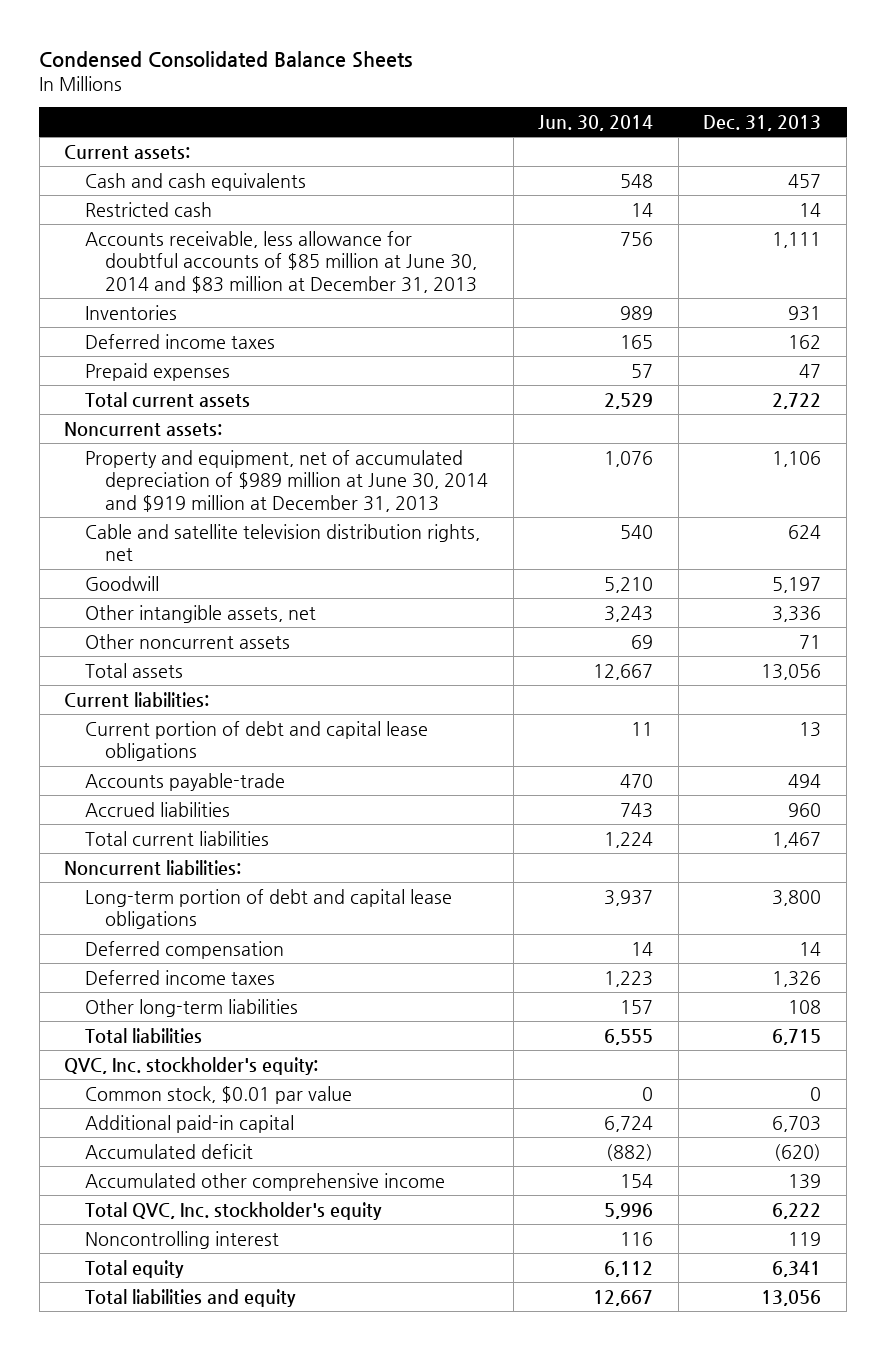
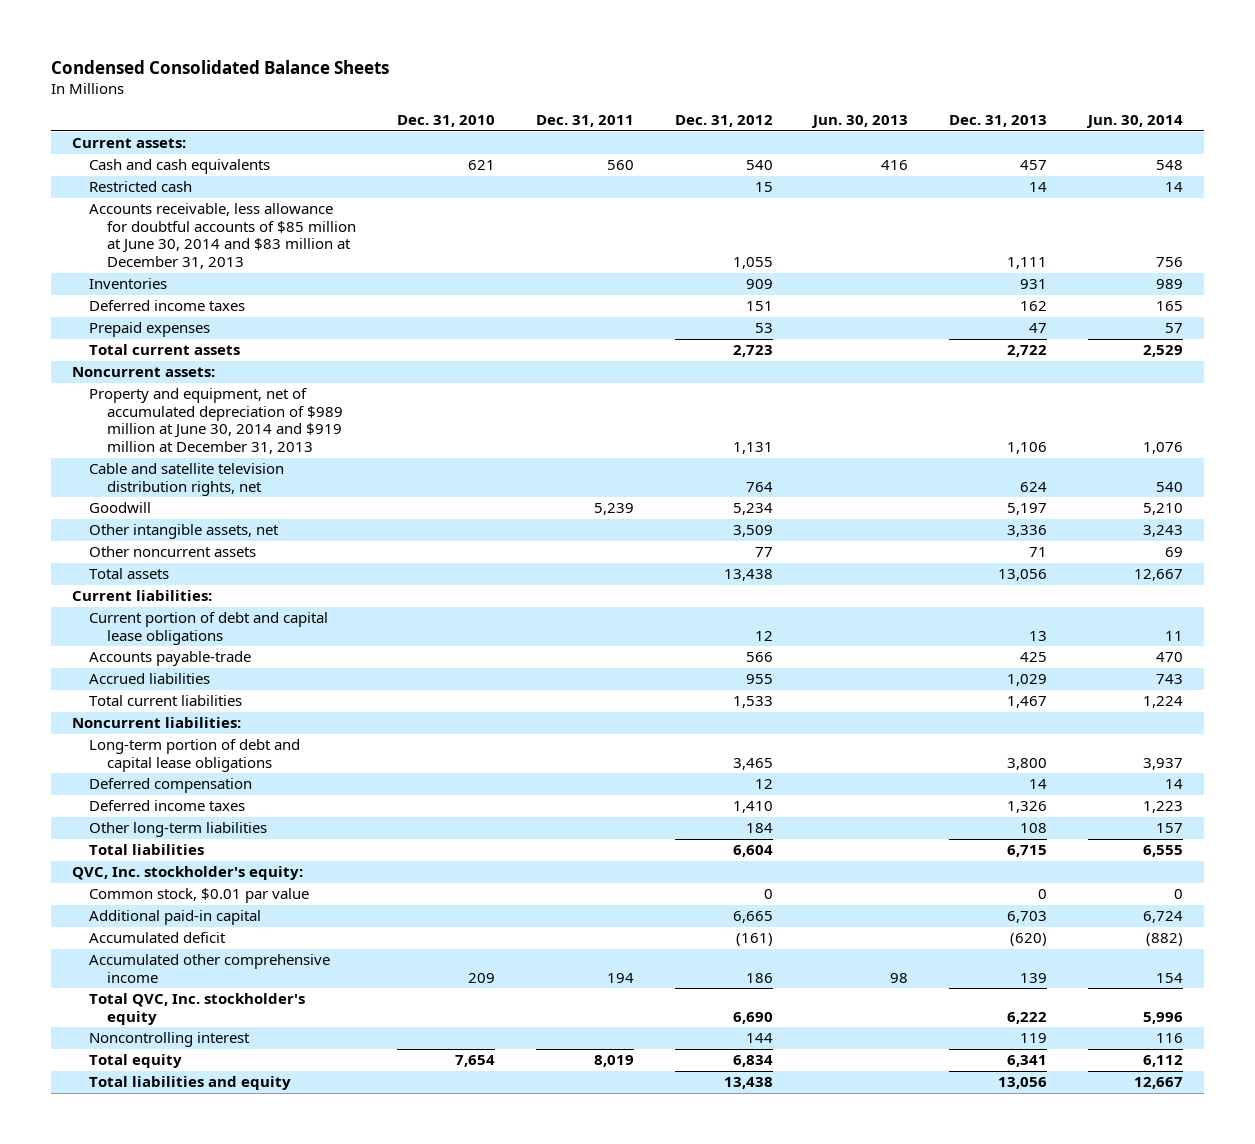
none -> [396,114,495,127] Dec. 31, 2010
none -> [535,114,634,127] Dec. 31, 2011
none -> [674,114,773,127] Dec. 31, 2012
none -> [811,114,909,128] Jun. 30, 2013
[788,773,822,788] 494 -> [1020,652,1048,663] 425
[788,802,822,817] 960 -> [1007,674,1048,687] 1,029

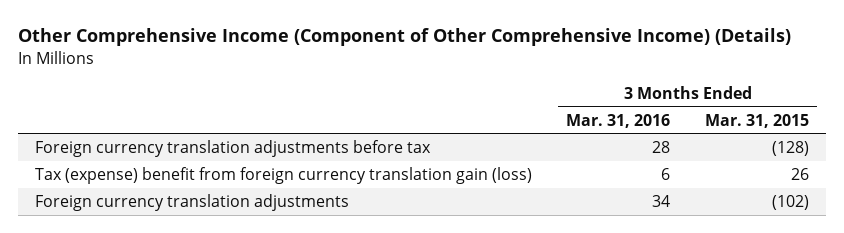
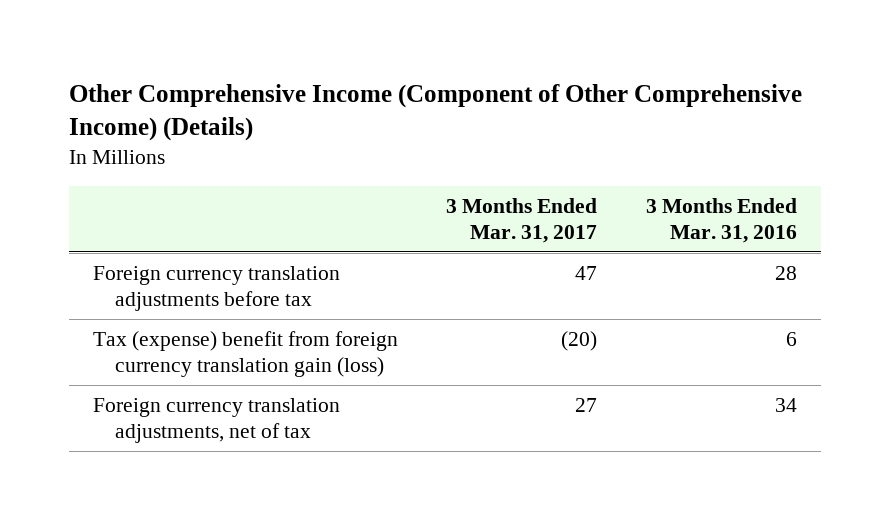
[704,113,809,128] Mar. 31, 2015 -> none
none -> [446,198,598,243] 3 Months Ended Mar. 31, 2017
[34,194,349,212] Foreign currency translation adjustments -> [92,398,340,443] Foreign currency translation adjustments, net of tax

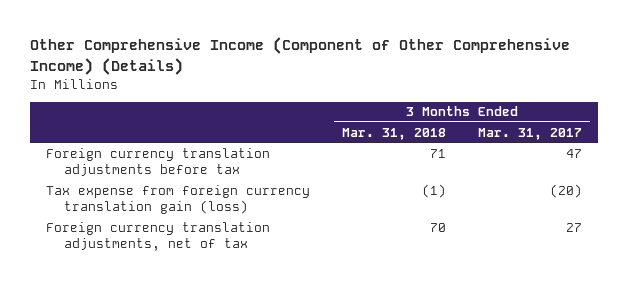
[645,198,797,243] 3 Months Ended Mar. 31, 2016 -> none
none -> [341,127,446,140] Mar. 31, 2018
[92,331,398,377] Tax (expense) benefit from foreign currency translation gain (loss) -> [45,184,310,215] Tax expense from foreign currency translation gain (loss)

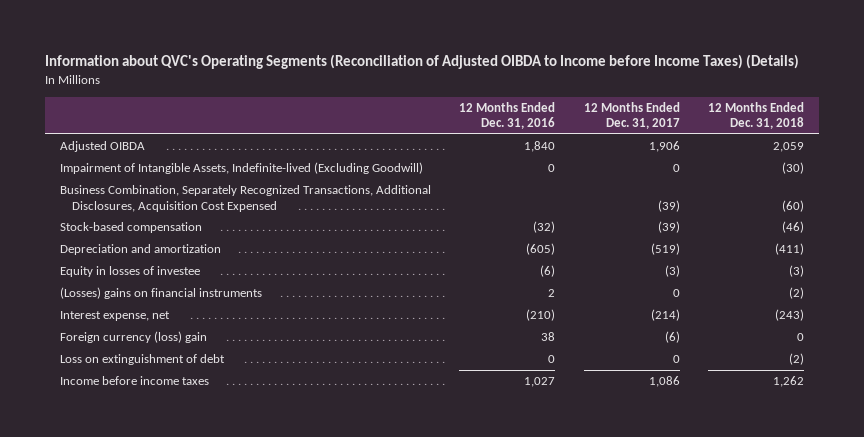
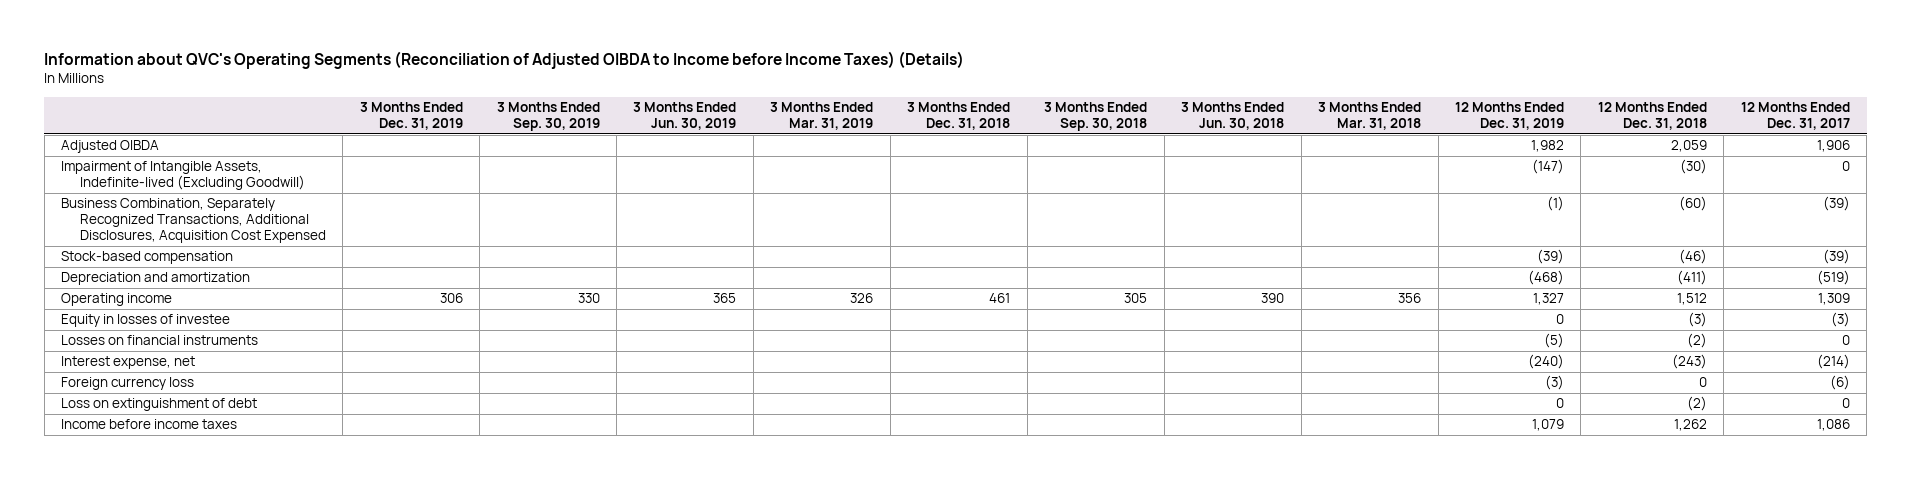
[459,101,556,130] 12 Months Ended Dec. 31, 2016 -> none
none -> [359,102,463,131] 3 Months Ended Dec. 31, 2019
none -> [496,102,600,132] 3 Months Ended Sep. 30, 2019
none -> [633,102,737,131] 3 Months Ended Jun. 30, 2019
none -> [770,102,874,131] 3 Months Ended Mar. 31, 2019
none -> [907,102,1011,131] 3 Months Ended Dec. 31, 2018
none -> [1044,102,1148,132] 3 Months Ended Sep. 30, 2018
none -> [1181,102,1285,131] 3 Months Ended Jun. 30, 2018
none -> [1318,102,1422,131] 3 Months Ended Mar. 31, 2018
none -> [1454,102,1564,131] 12 Months Ended Dec. 31, 2019
none -> [61,293,173,307] Operating income
[59,287,262,300] (Losses) gains on financial instruments -> [61,335,259,346] Losses on financial instruments
[59,331,207,344] Foreign currency (loss) gain -> [61,377,195,391] Foreign currency loss

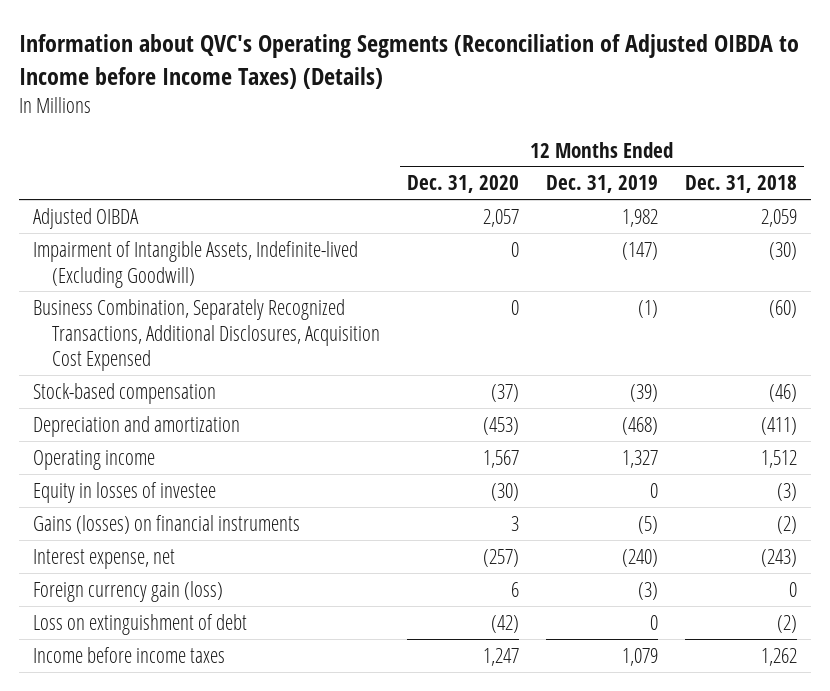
[359,102,463,131] 3 Months Ended Dec. 31, 2019 -> none
[496,102,600,132] 3 Months Ended Sep. 30, 2019 -> none
[633,102,737,131] 3 Months Ended Jun. 30, 2019 -> none
[770,102,874,131] 3 Months Ended Mar. 31, 2019 -> none
[907,102,1011,131] 3 Months Ended Dec. 31, 2018 -> none
[1044,102,1148,132] 3 Months Ended Sep. 30, 2018 -> none
[1181,102,1285,131] 3 Months Ended Jun. 30, 2018 -> none
[1318,102,1422,131] 3 Months Ended Mar. 31, 2018 -> none
[1740,102,1850,131] 12 Months Ended Dec. 31, 2017 -> none
none -> [406,175,519,194] Dec. 31, 2020
[61,335,259,346] Losses on financial instruments -> [33,514,301,534] Gains (losses) on financial instruments
[61,377,195,391] Foreign currency loss -> [33,580,224,602] Foreign currency gain (loss)

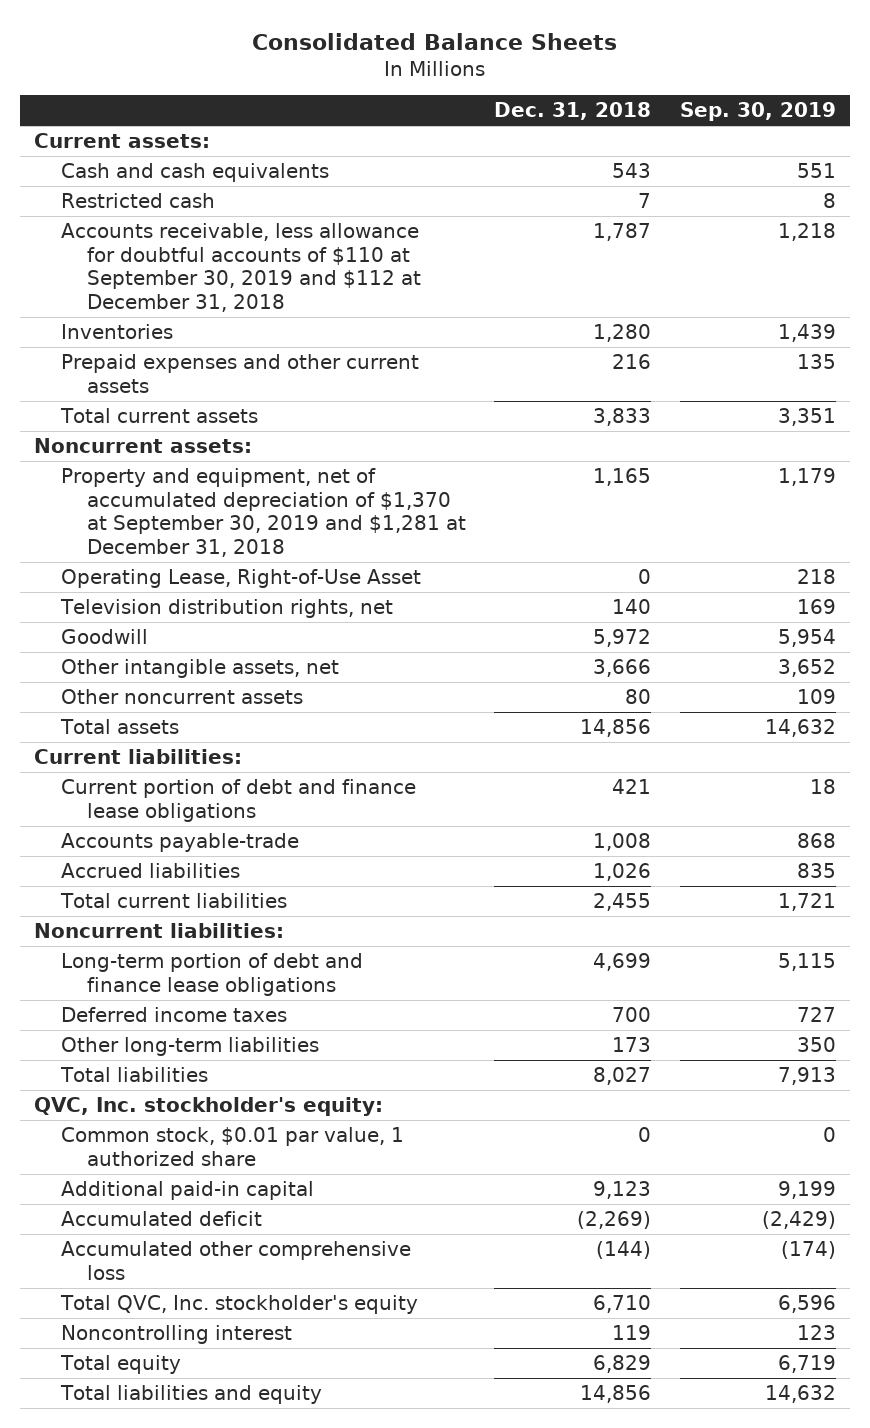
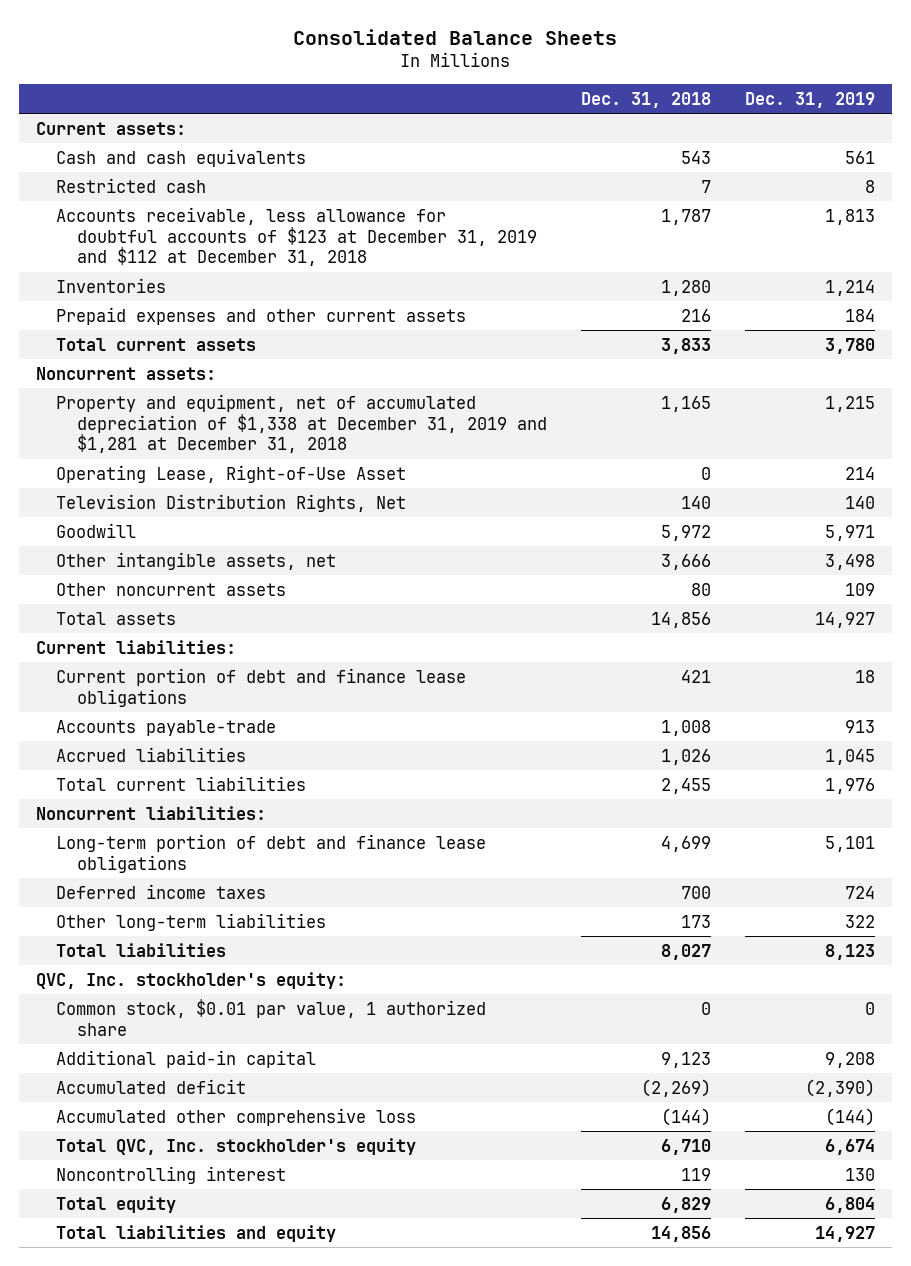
[679,102,836,122] Sep. 30, 2019 -> none
none -> [744,92,875,109] Dec. 31, 2019
[60,222,422,313] Accounts receivable, less allowance for doubtful accounts of $110 at September 30, 2019 and $112 at December 31, 2018 -> [56,206,538,267] Accounts receivable, less allowance for doubtful accounts of $123 at December 31, 2019 and $112 at December 31, 2018
[60,467,467,558] Property and equipment, net of accumulated depreciation of $1,370 at September 30, 2019 and $1,281 at December 31, 2018 -> [56,393,548,454] Property and equipment, net of accumulated depreciation of $1,338 at December 31, 2019 and $1,281 at December 31, 2018
[59,598,393,618] Television distribution rights, net -> [56,493,407,512] Television Distribution Rights, Net

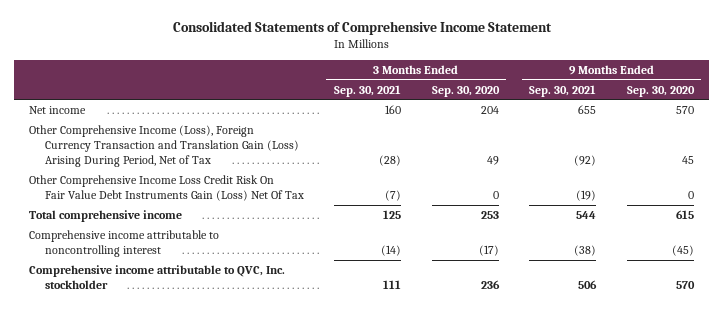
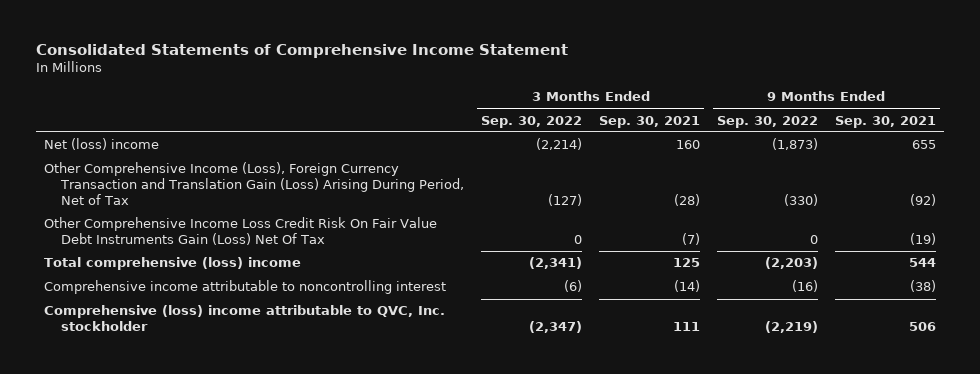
[431,85,500,97] Sep. 30, 2020 -> none
[626,85,695,97] Sep. 30, 2020 -> none
none -> [481,115,583,128] Sep. 30, 2022
none -> [716,115,818,128] Sep. 30, 2022
[29,105,87,114] Net income -> [44,138,160,151] Net (loss) income
[29,209,183,222] Total comprehensive income -> [44,257,302,271] Total comprehensive (loss) income
[29,264,286,290] Comprehensive income attributable to QVC, Inc. stockholder -> [44,305,446,332] Comprehensive (loss) income attributable to QVC, Inc. stockholder

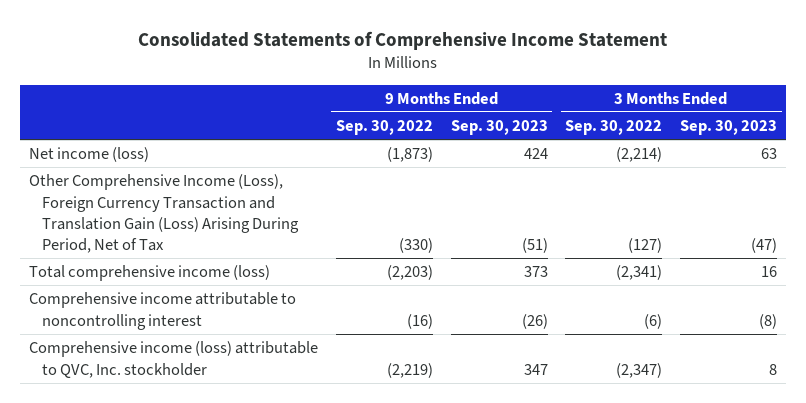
[598,115,700,128] Sep. 30, 2021 -> none
[834,115,936,128] Sep. 30, 2021 -> none
none -> [450,119,548,135] Sep. 30, 2023
none -> [680,119,778,135] Sep. 30, 2023
[44,138,160,151] Net (loss) income -> [28,147,149,163] Net income (loss)
[44,217,438,246] Other Comprehensive Income Loss Credit Risk On Fair Value Debt Instruments Gain (Loss) Net Of Tax -> none
[44,257,302,271] Total comprehensive (loss) income -> [28,265,270,282] Total comprehensive income (loss)
[44,305,446,332] Comprehensive (loss) income attributable to QVC, Inc. stockholder -> [28,341,318,378] Comprehensive income (loss) attributable to QVC, Inc. stockholder

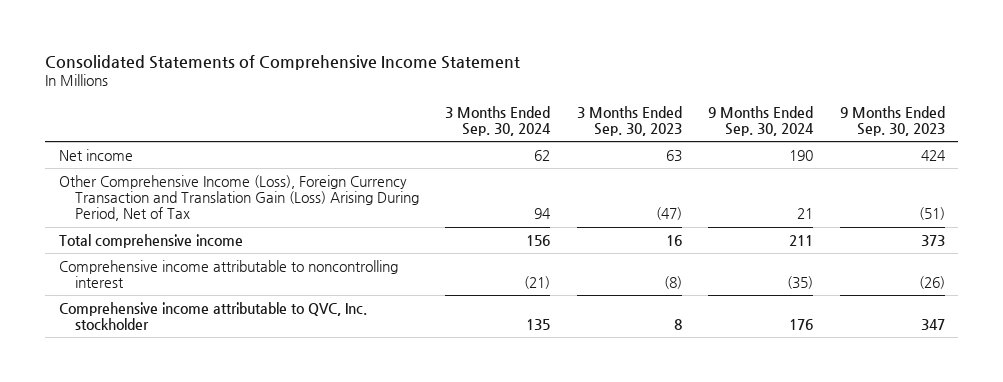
[335,119,433,135] Sep. 30, 2022 -> none
[565,119,663,135] Sep. 30, 2022 -> none
none -> [445,105,552,136] 3 Months Ended Sep. 30, 2024
none -> [708,105,815,136] 9 Months Ended Sep. 30, 2024
[28,147,149,163] Net income (loss) -> [58,148,133,161] Net income
[28,265,270,282] Total comprehensive income (loss) -> [58,233,243,248] Total comprehensive income
[28,341,318,378] Comprehensive income (loss) attributable to QVC, Inc. stockholder -> [58,301,367,331] Comprehensive income attributable to QVC, Inc. stockholder

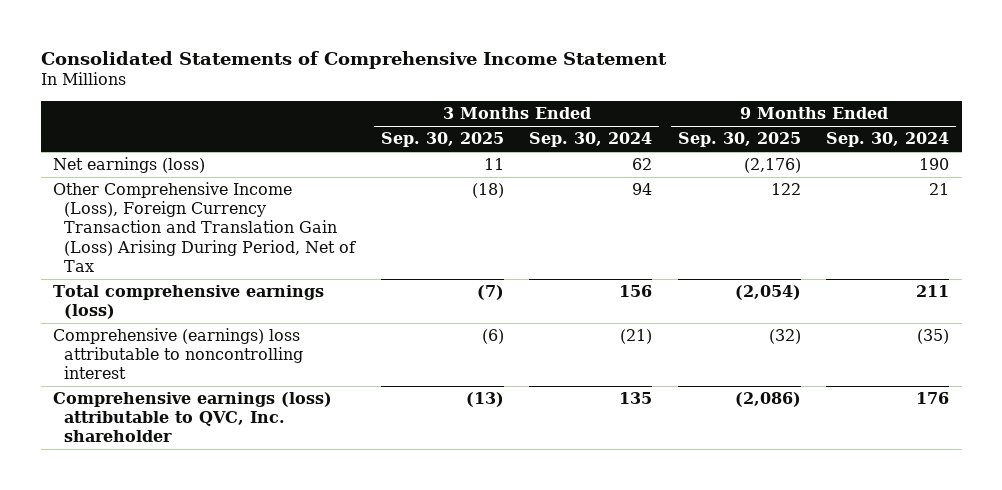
[576,105,682,136] 3 Months Ended Sep. 30, 2023 -> none
[839,105,945,136] 9 Months Ended Sep. 30, 2023 -> none
none -> [380,132,504,148] Sep. 30, 2025
none -> [677,132,801,148] Sep. 30, 2025
[58,148,133,161] Net income -> [53,157,206,174] Net earnings (loss)
[58,233,243,248] Total comprehensive income -> [53,285,325,320] Total comprehensive earnings (loss)
[58,259,398,289] Comprehensive income attributable to noncontrolling interest -> [53,328,304,380] Comprehensive (earnings) loss attributable to noncontrolling interest
[58,301,367,331] Comprehensive income attributable to QVC, Inc. stockholder -> [53,392,333,443] Comprehensive earnings (loss) attributable to QVC, Inc. shareholder

